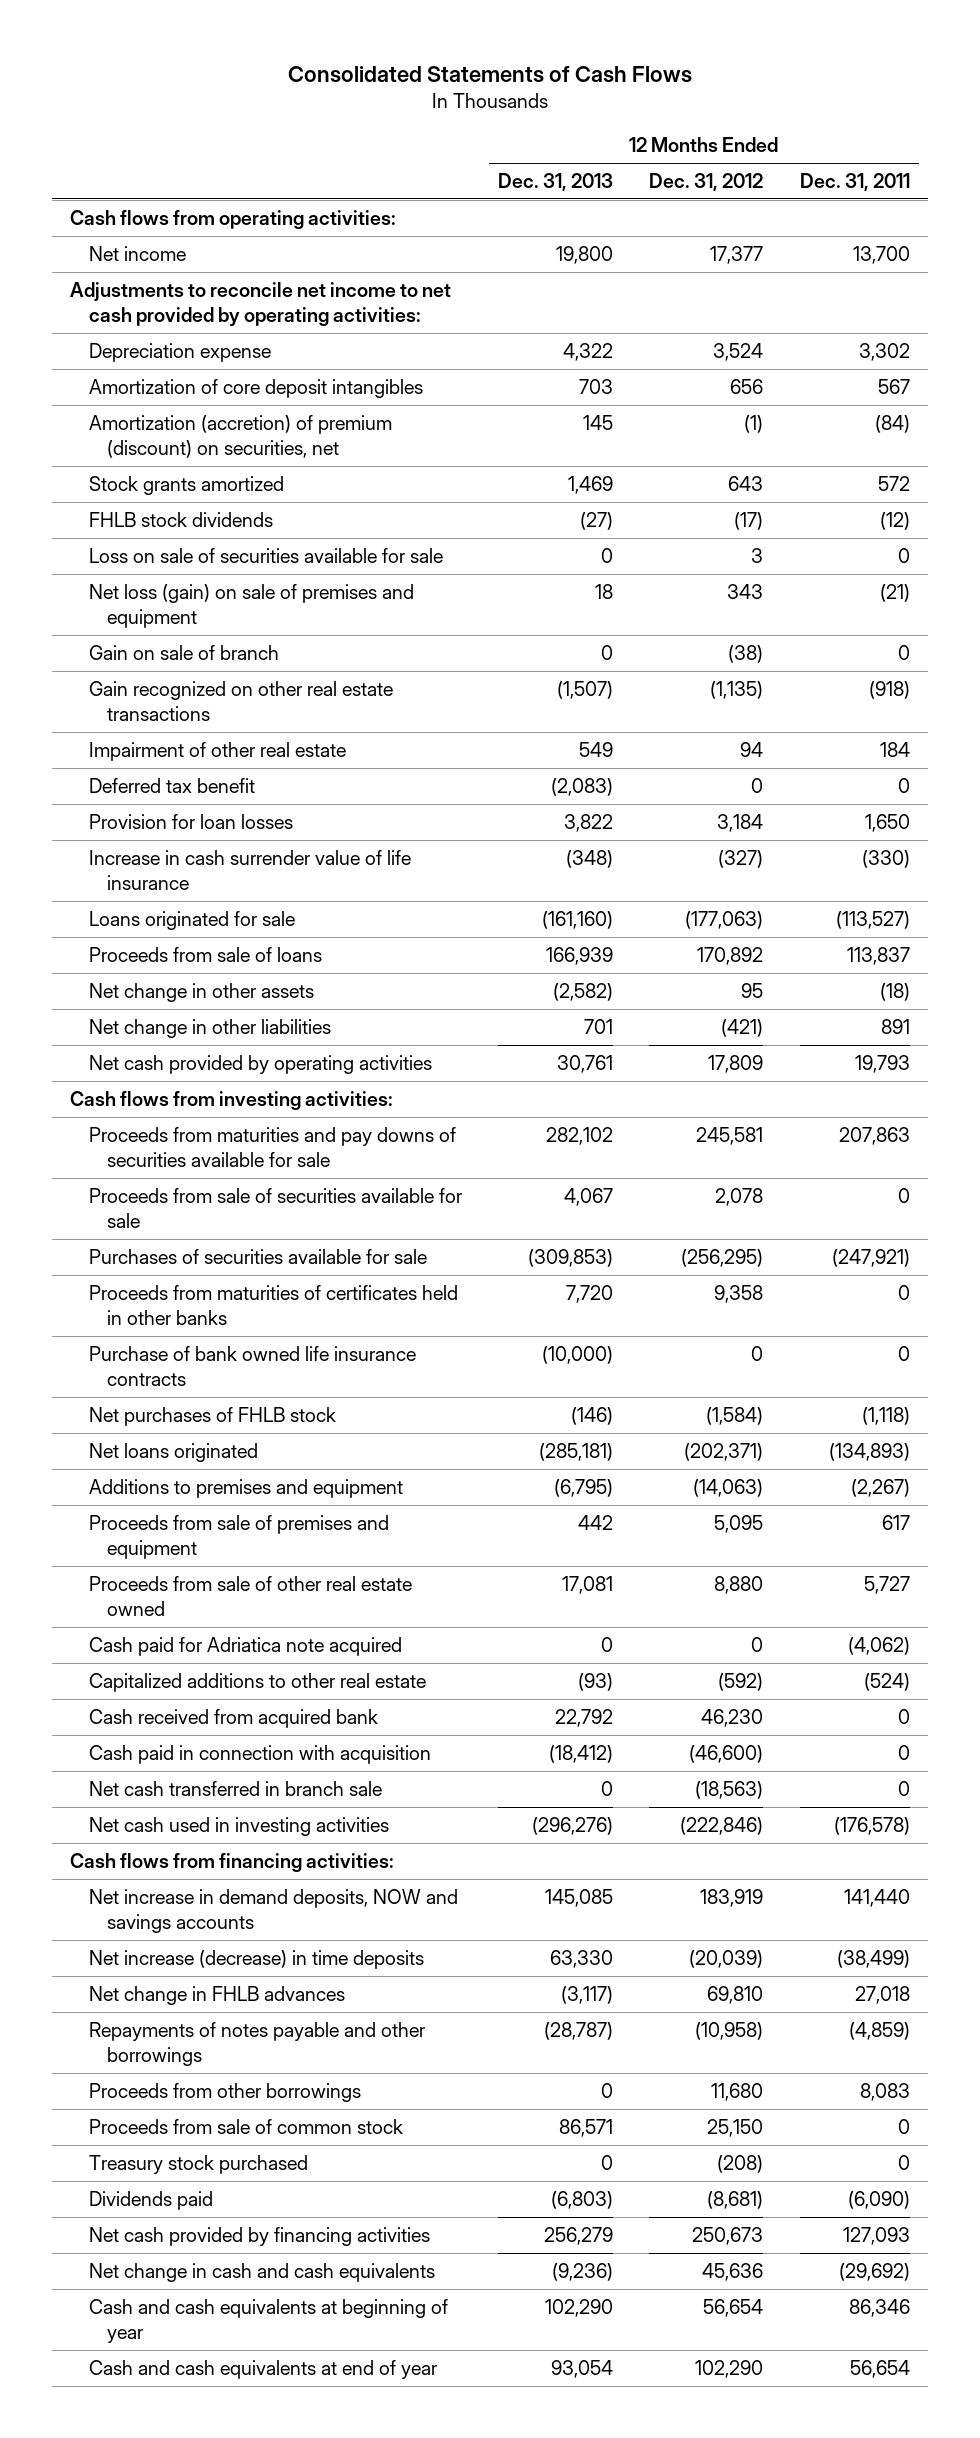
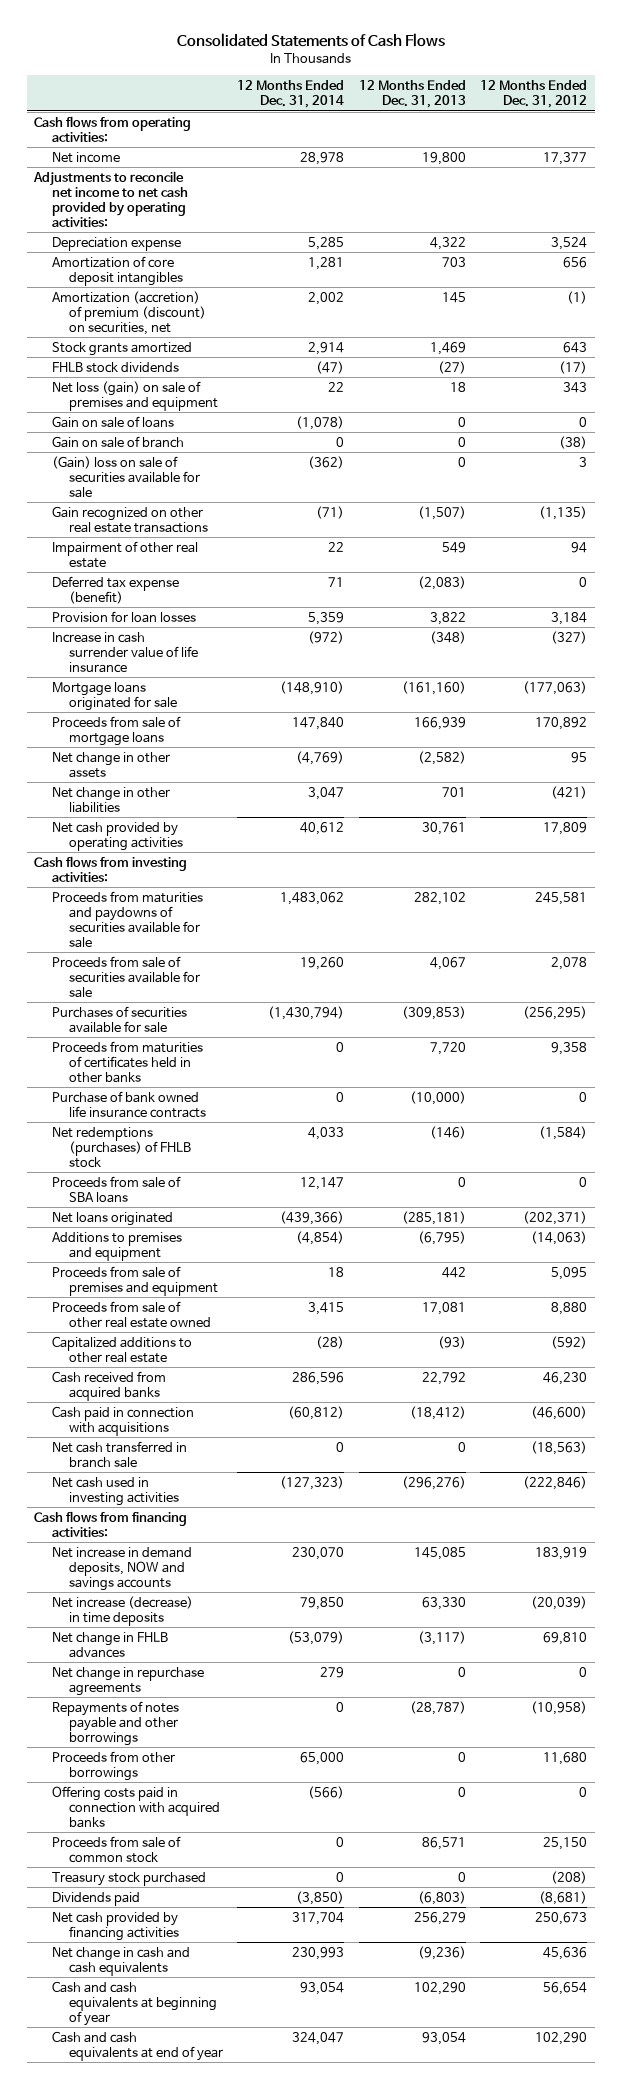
[799,172,910,191] Dec. 31, 2011 -> none
none -> [237,79,345,109] 12 Months Ended Dec. 31, 2014
[88,547,443,563] Loss on sale of securities available for sale -> none
none -> [51,415,174,428] Gain on sale of loans
none -> [51,455,200,498] (Gain) loss on sale of securities available for sale
[88,777,255,793] Deferred tax benefit -> [51,575,179,604] Deferred tax expense (benefit)
[88,910,295,930] Loans originated for sale -> [51,681,177,711] Mortgage loans originated for sale
[88,946,322,962] Proceeds from sale of loans -> [51,715,181,746] Proceeds from sale of mortgage loans
[88,1126,456,1167] Proceeds from maturities and pay downs of securities available for sale -> [51,890,203,948] Proceeds from maturities and paydowns of securities available for sale
[88,1406,336,1426] Net purchases of FHLB stock -> [51,1126,191,1168] Net redemptions (purchases) of FHLB stock
none -> [51,1175,181,1203] Proceeds from sale of SBA loans
[88,1636,402,1656] Cash paid for Adriatica note acquired -> none
[88,1708,378,1728] Cash received from acquired bank -> [51,1370,166,1401] Cash received from acquired banks
[88,1744,431,1764] Cash paid in connection with acquisition -> [51,1405,194,1436] Cash paid in connection with acquisitions
none -> [51,1666,204,1696] Net change in repurchase agreements
none -> [51,1785,220,1828] Offering costs paid in connection with acquired banks

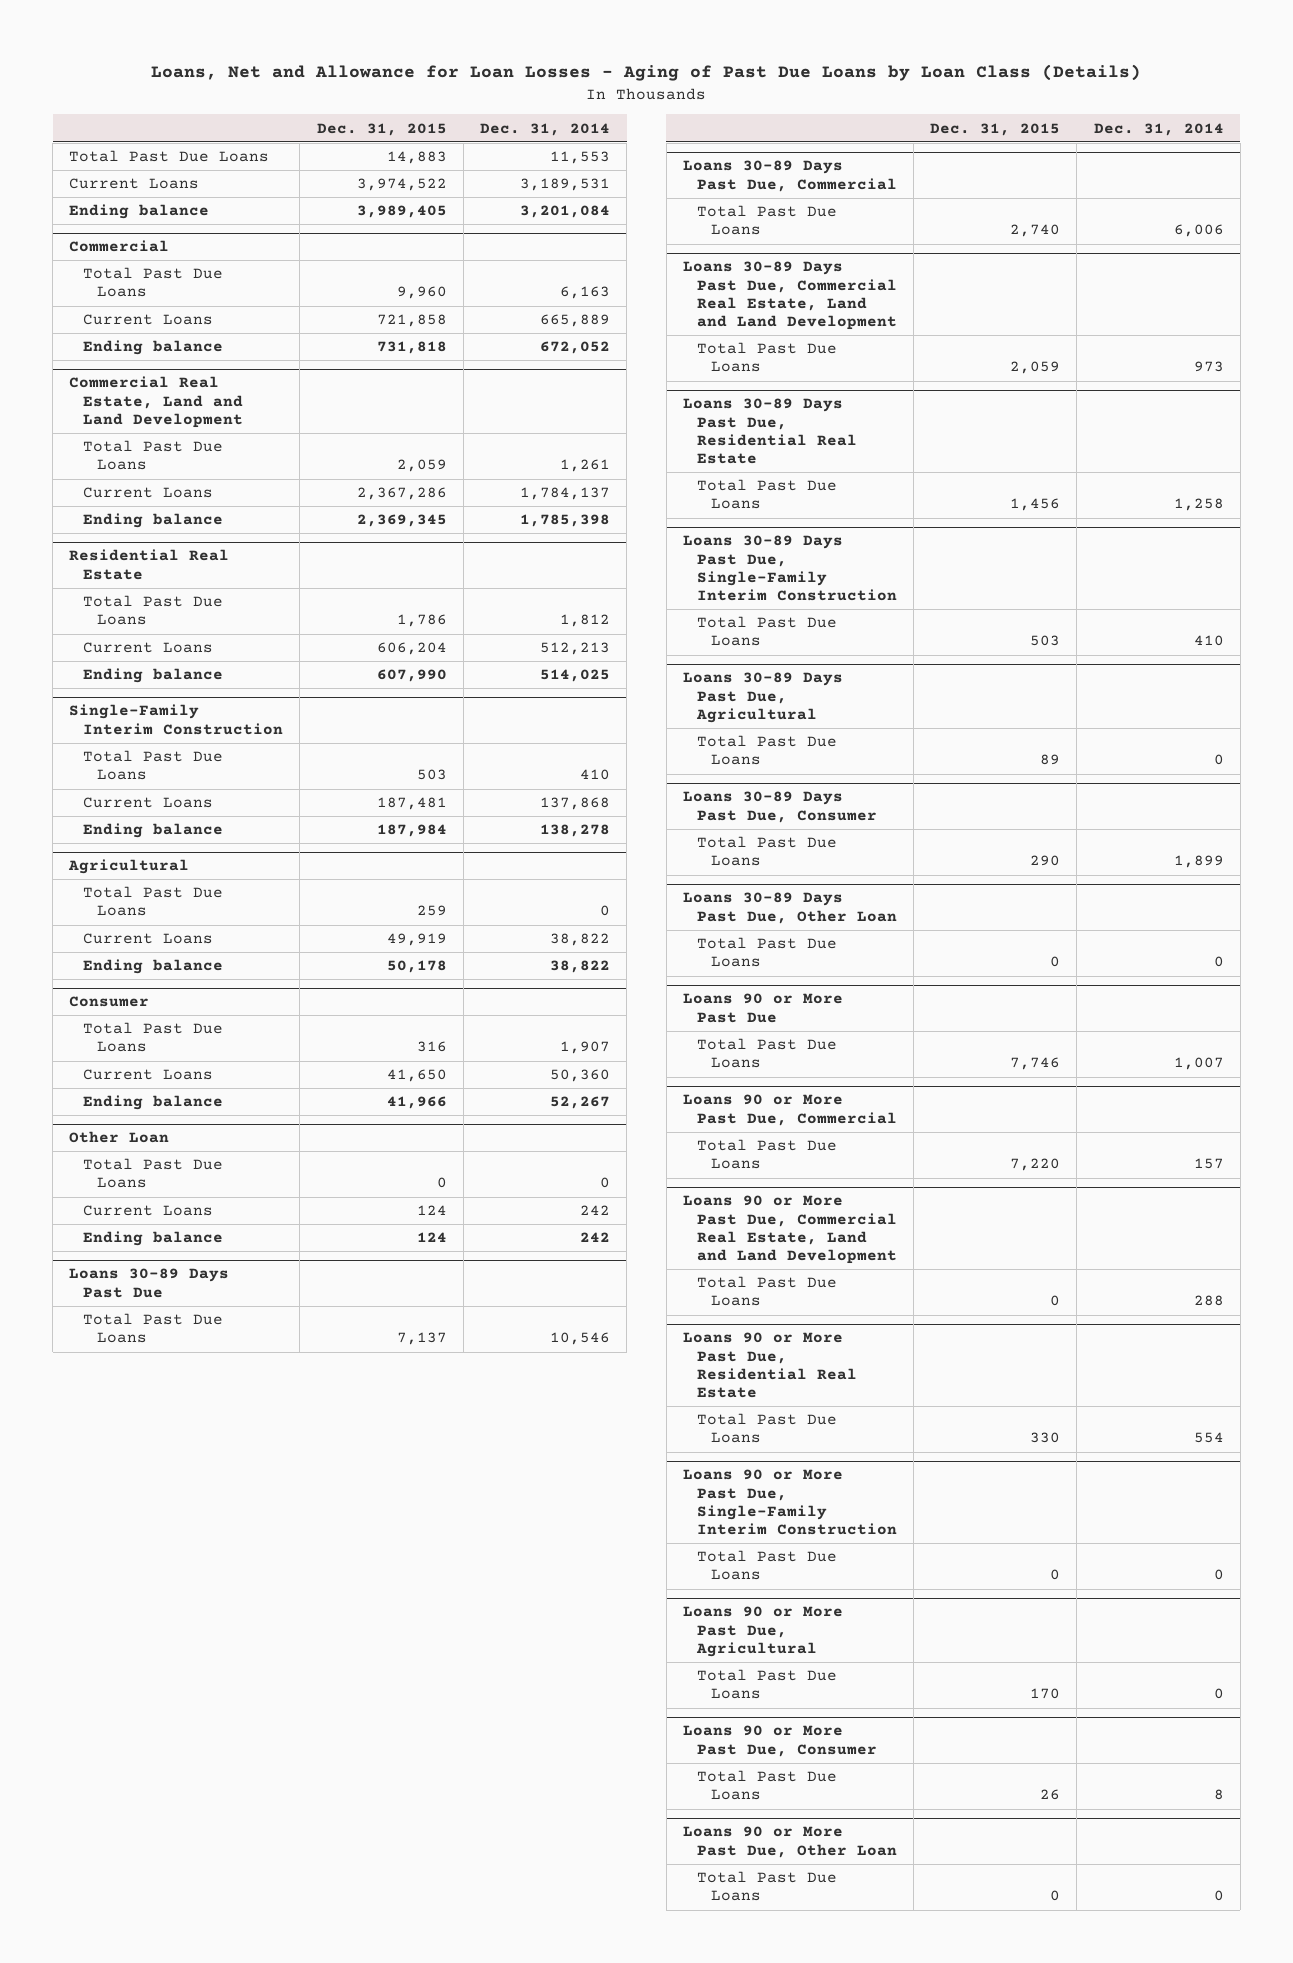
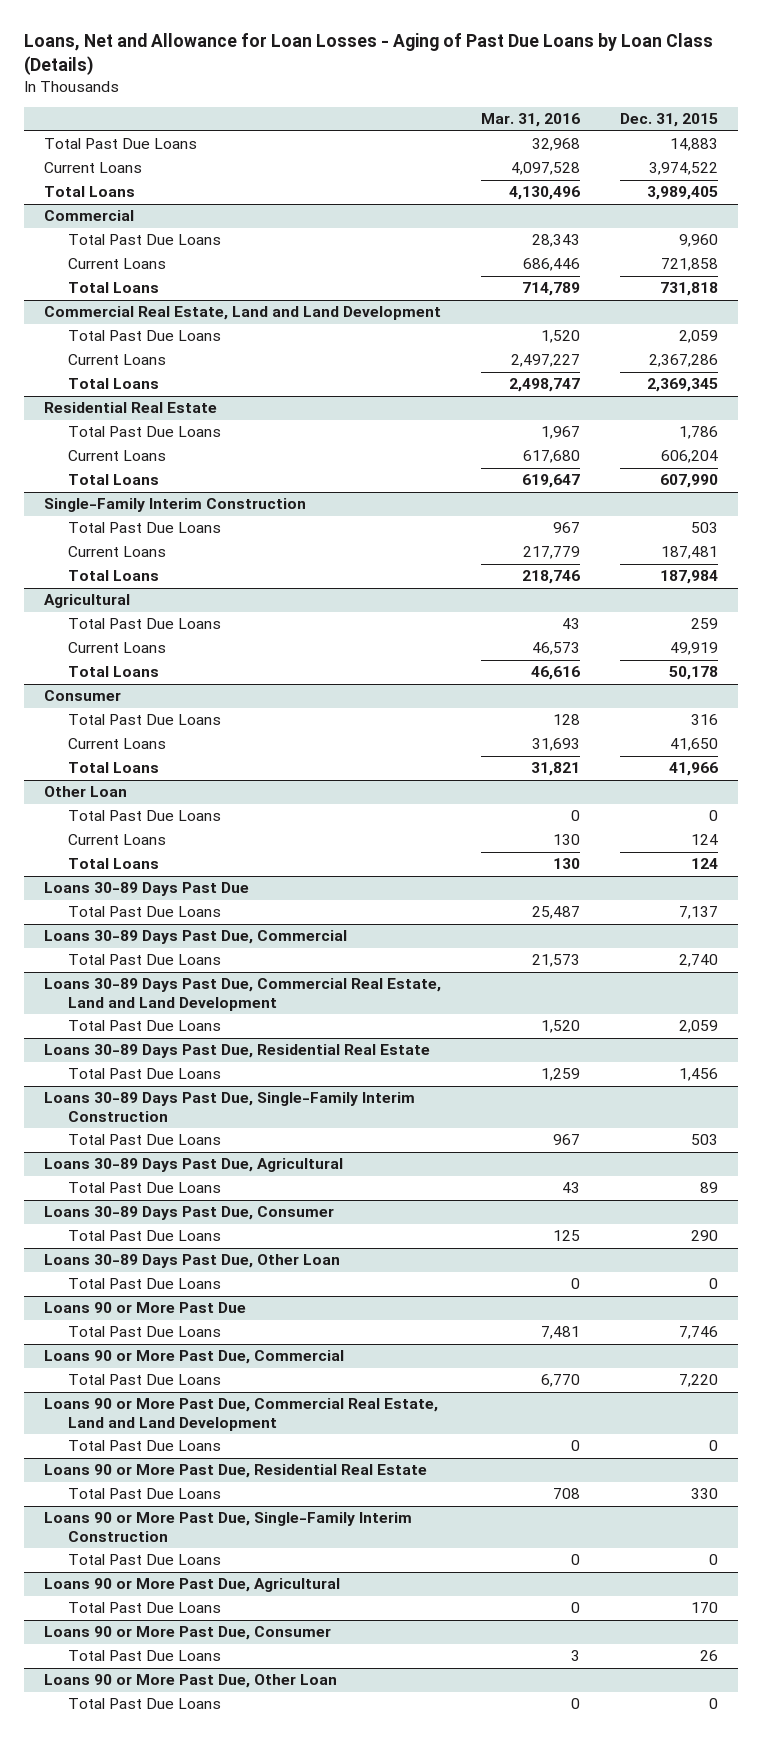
[479,122,610,136] Dec. 31, 2014 -> none
none -> [480,113,580,128] Mar. 31, 2016
[69,204,210,220] Ending balance -> [43,186,135,198] Total Loans
[83,340,224,356] Ending balance -> [68,282,160,294] Total Loans
[83,513,224,529] Ending balance -> [68,378,160,390] Total Loans
[83,668,224,684] Ending balance -> [68,474,160,486] Total Loans
[83,823,224,839] Ending balance -> [68,570,160,582] Total Loans
[83,959,224,975] Ending balance -> [68,666,160,678] Total Loans
[83,1095,224,1111] Ending balance -> [68,762,160,774] Total Loans
[83,1231,224,1247] Ending balance -> [68,858,160,870] Total Loans

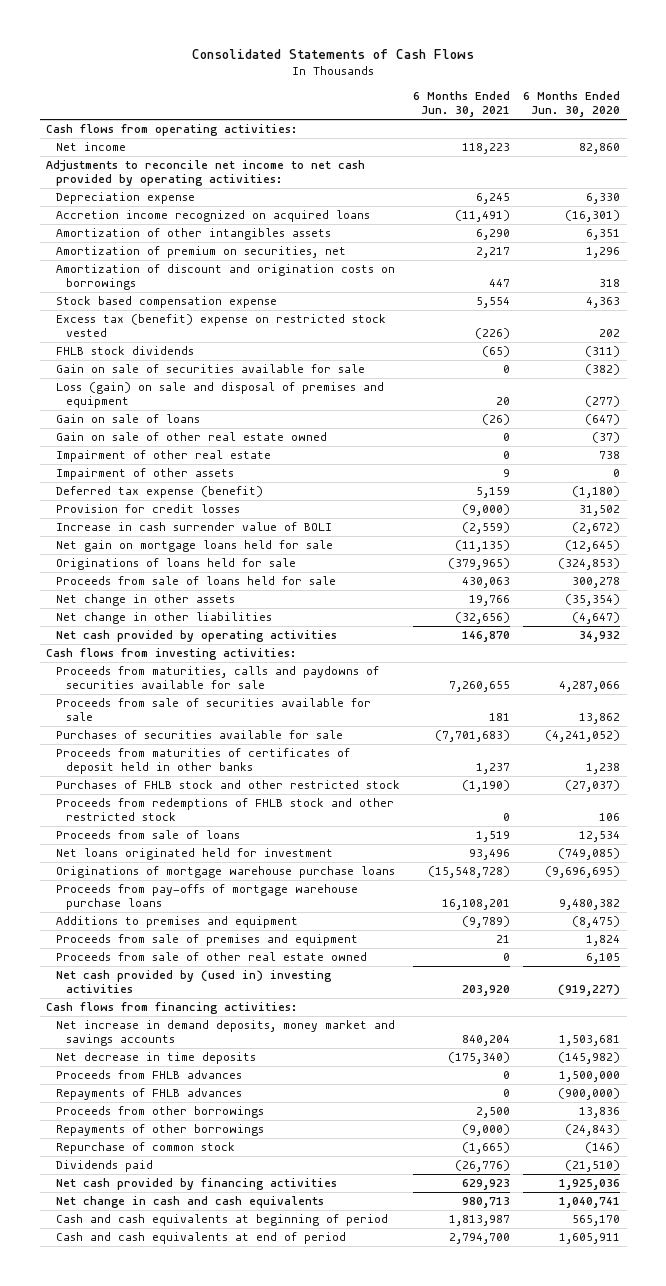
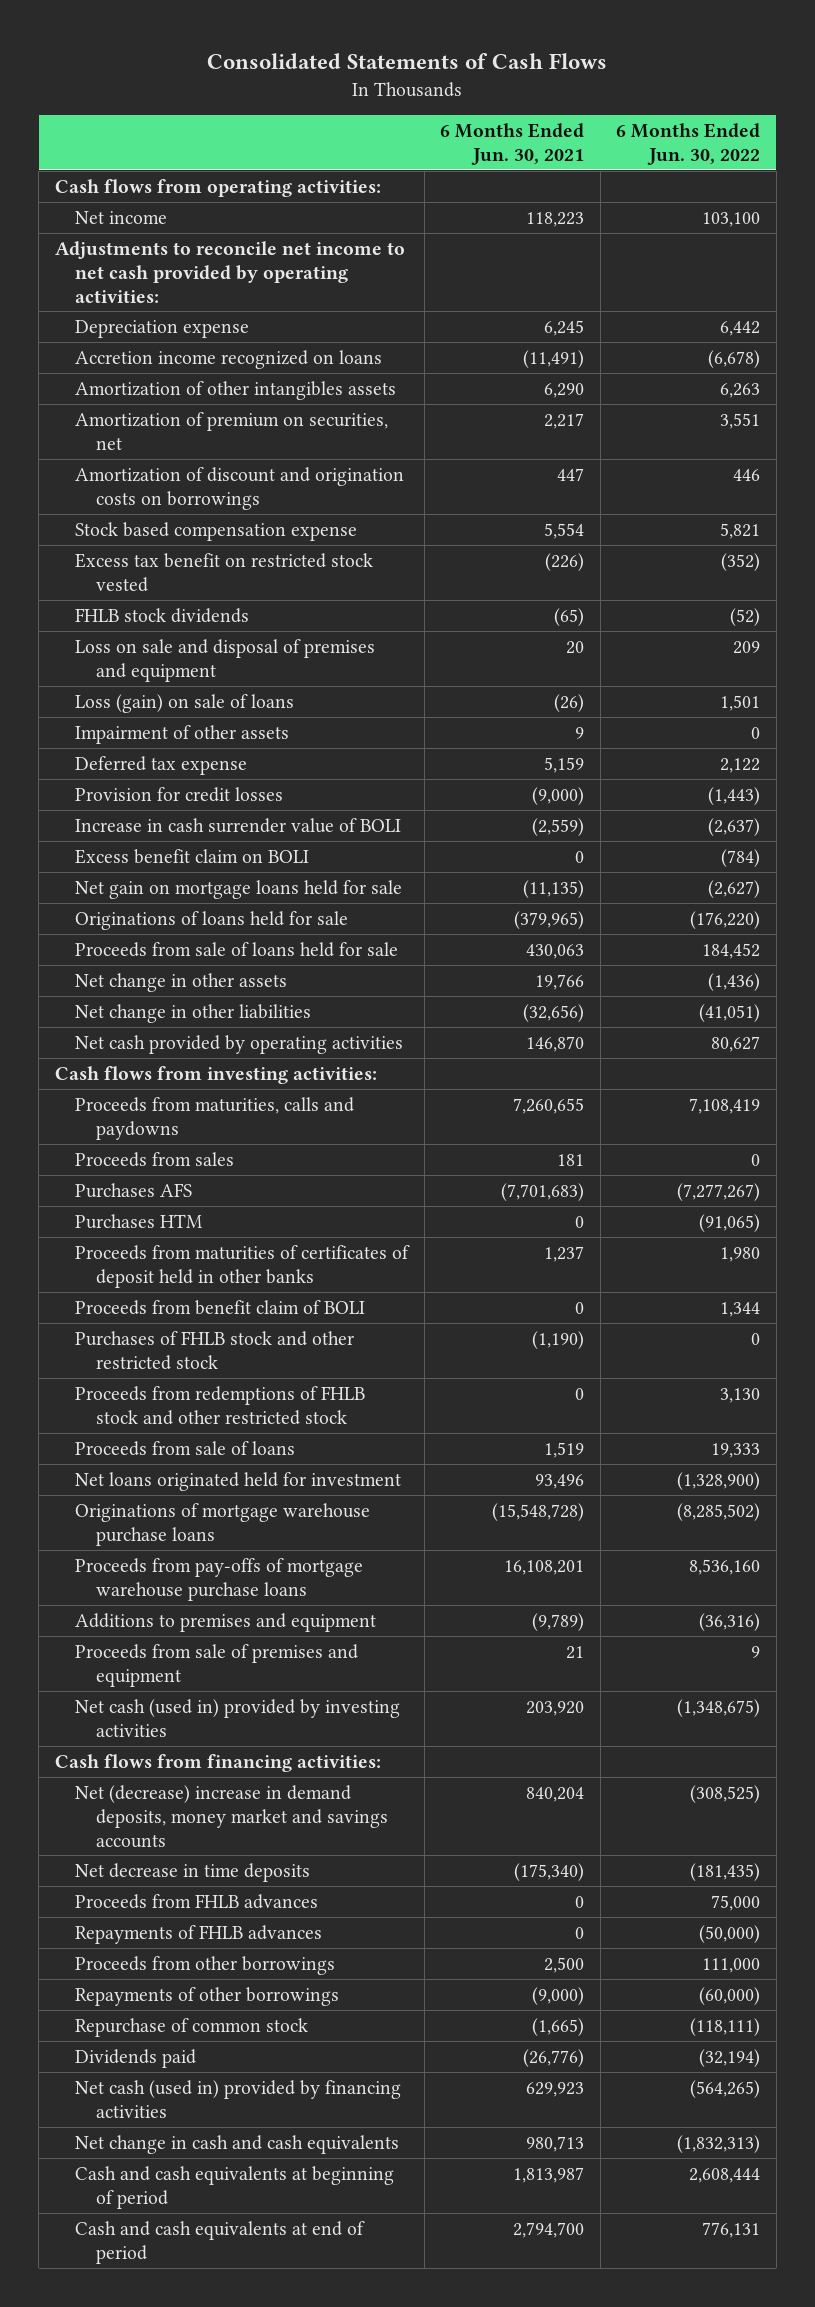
[523,91,621,118] 6 Months Ended Jun. 30, 2020 -> none
none -> [616,122,761,165] 6 Months Ended Jun. 30, 2022
[56,210,371,223] Accretion income recognized on acquired loans -> [75,349,383,369] Accretion income recognized on loans
[56,314,387,338] Excess tax (benefit) expense on restricted stock vested -> [75,552,374,592] Excess tax benefit on restricted stock vested
[56,364,366,374] Gain on sale of securities available for sale -> none
[56,432,328,442] Gain on sale of other real estate owned -> none
[56,450,272,463] Impairment of other real estate -> none
[56,382,385,409] Loss (gain) on sale and disposal of premises and equipment -> [75,638,376,682] Loss on sale and disposal of premises and equipment
[56,414,201,424] Gain on sale of loans -> [75,693,295,713] Loss (gain) on sale of loans
[56,486,264,499] Deferred tax expense (benefit) -> [75,755,248,775] Deferred tax expense
none -> [75,848,310,864] Excess benefit claim on BOLI
[56,666,380,690] Proceeds from maturities, calls and paydowns of securities available for sale -> [75,1096,355,1140] Proceeds from maturities, calls and paydowns
[56,698,372,722] Proceeds from sale of securities available for sale -> [75,1151,235,1167] Proceeds from sales
[56,730,344,740] Purchases of securities available for sale -> [75,1182,193,1198] Purchases AFS
none -> [75,1213,203,1229] Purchases HTM
none -> [75,1299,366,1315] Proceeds from benefit claim of BOLI
[56,952,368,962] Proceeds from sale of other real estate owned -> none
[56,970,333,994] Net cash provided by (used in) investing activities -> [75,1698,401,1737] Net cash (used in) provided by investing activities
[56,1020,396,1047] Net increase in demand deposits, money market and savings accounts -> [75,1784,388,1848] Net (decrease) increase in demand deposits, money market and savings accounts
[56,1178,338,1191] Net cash provided by financing activities -> [75,2079,402,2118] Net cash (used in) provided by financing activities

